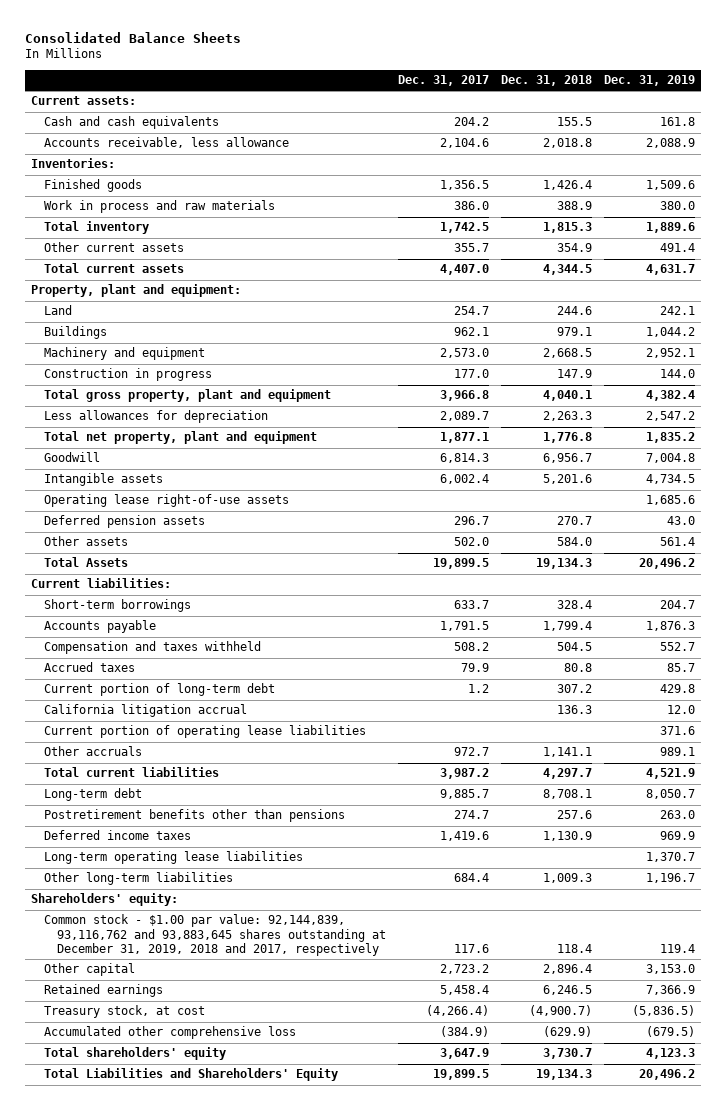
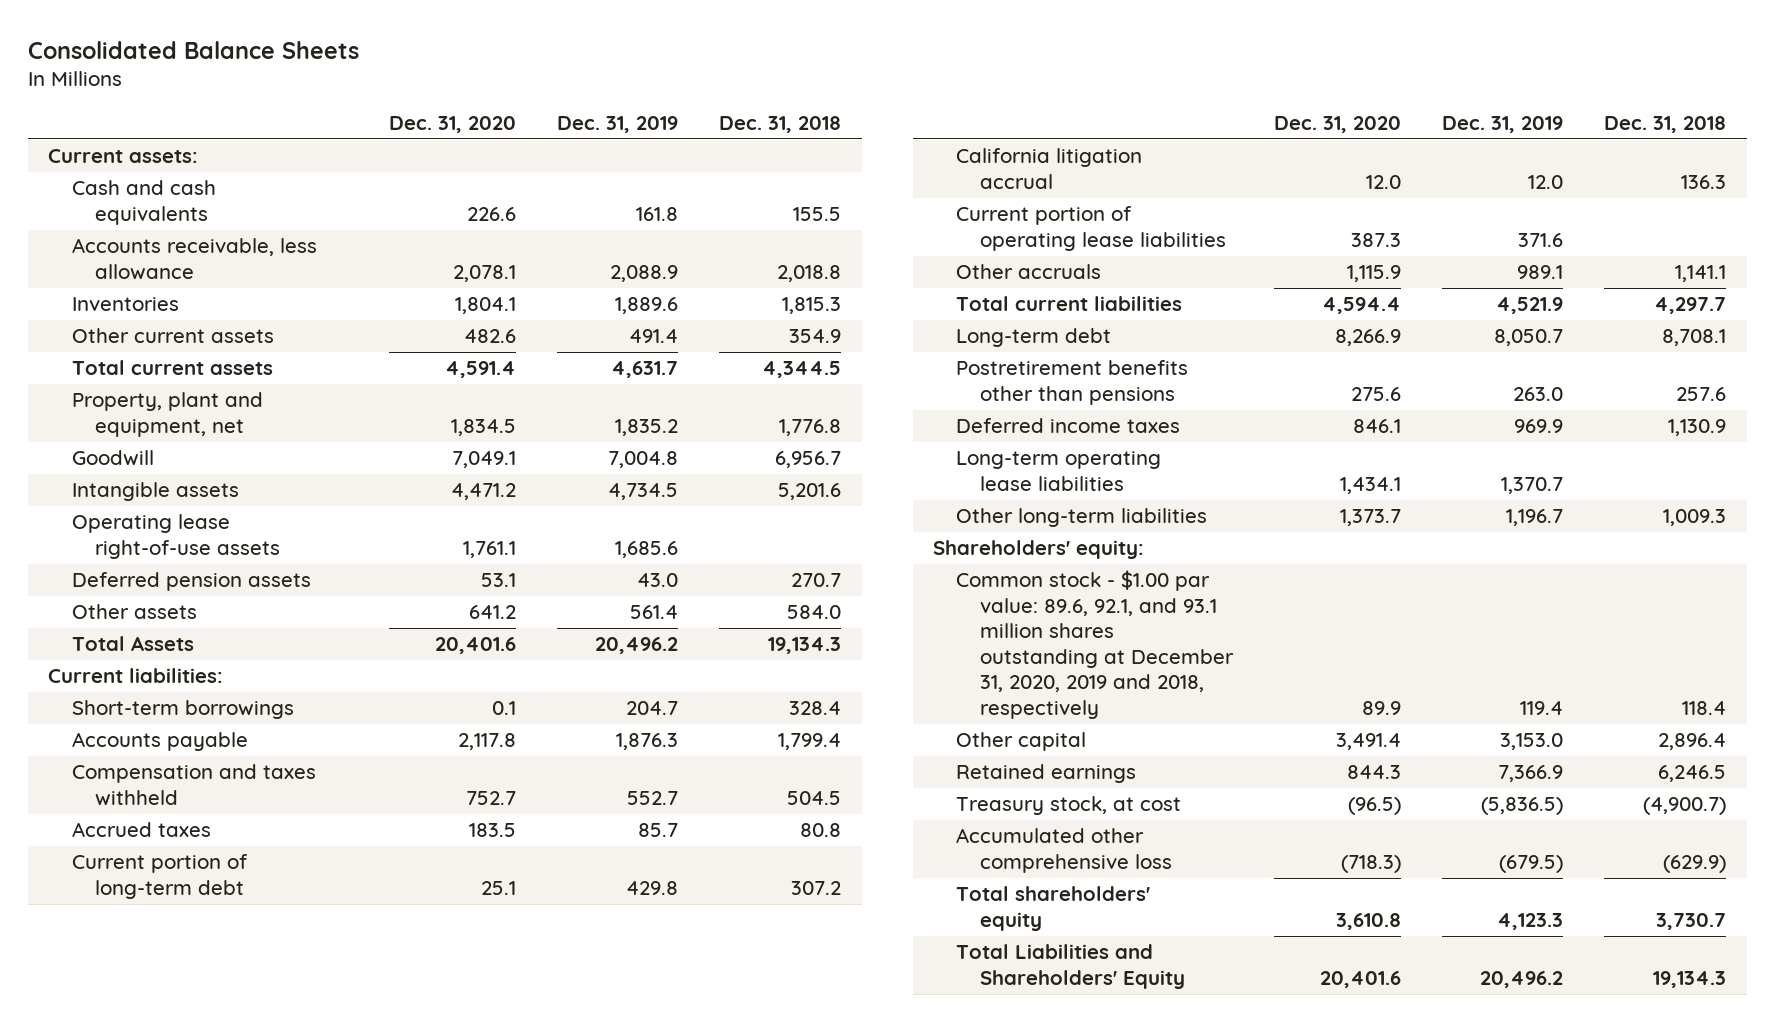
[398,75,490,87] Dec. 31, 2017 -> none
none -> [389,116,517,134] Dec. 31, 2020
[31,158,116,169] Inventories: -> none
[44,179,143,193] Finished goods -> none
[44,200,276,214] Work in process and raw materials -> none
[44,221,150,235] Total inventory -> [71,297,179,312] Inventories
[31,284,242,298] Property, plant and equipment: -> none
[44,305,73,316] Land -> none
[44,326,108,340] Buildings -> none
[44,347,206,361] Machinery and equipment -> none
[44,368,213,382] Construction in progress -> none
[44,389,332,403] Total gross property, plant and equipment -> none
[44,410,269,424] Less allowances for depreciation -> none
[44,431,318,445] Total net property, plant and equipment -> [71,392,263,437] Property, plant and equipment, net
[44,914,387,957] Common stock - $1.00 par value: 92,144,839, 93,116,762 and 93,883,645 shares outstanding at December 31, 2019, 2018 and 2017, respectively -> [956,570,1234,720] Common stock - $1.00 par value: 89.6, 92.1, and 93.1 million shares outstanding at December 31, 2020, 2019 and 2018, respectively

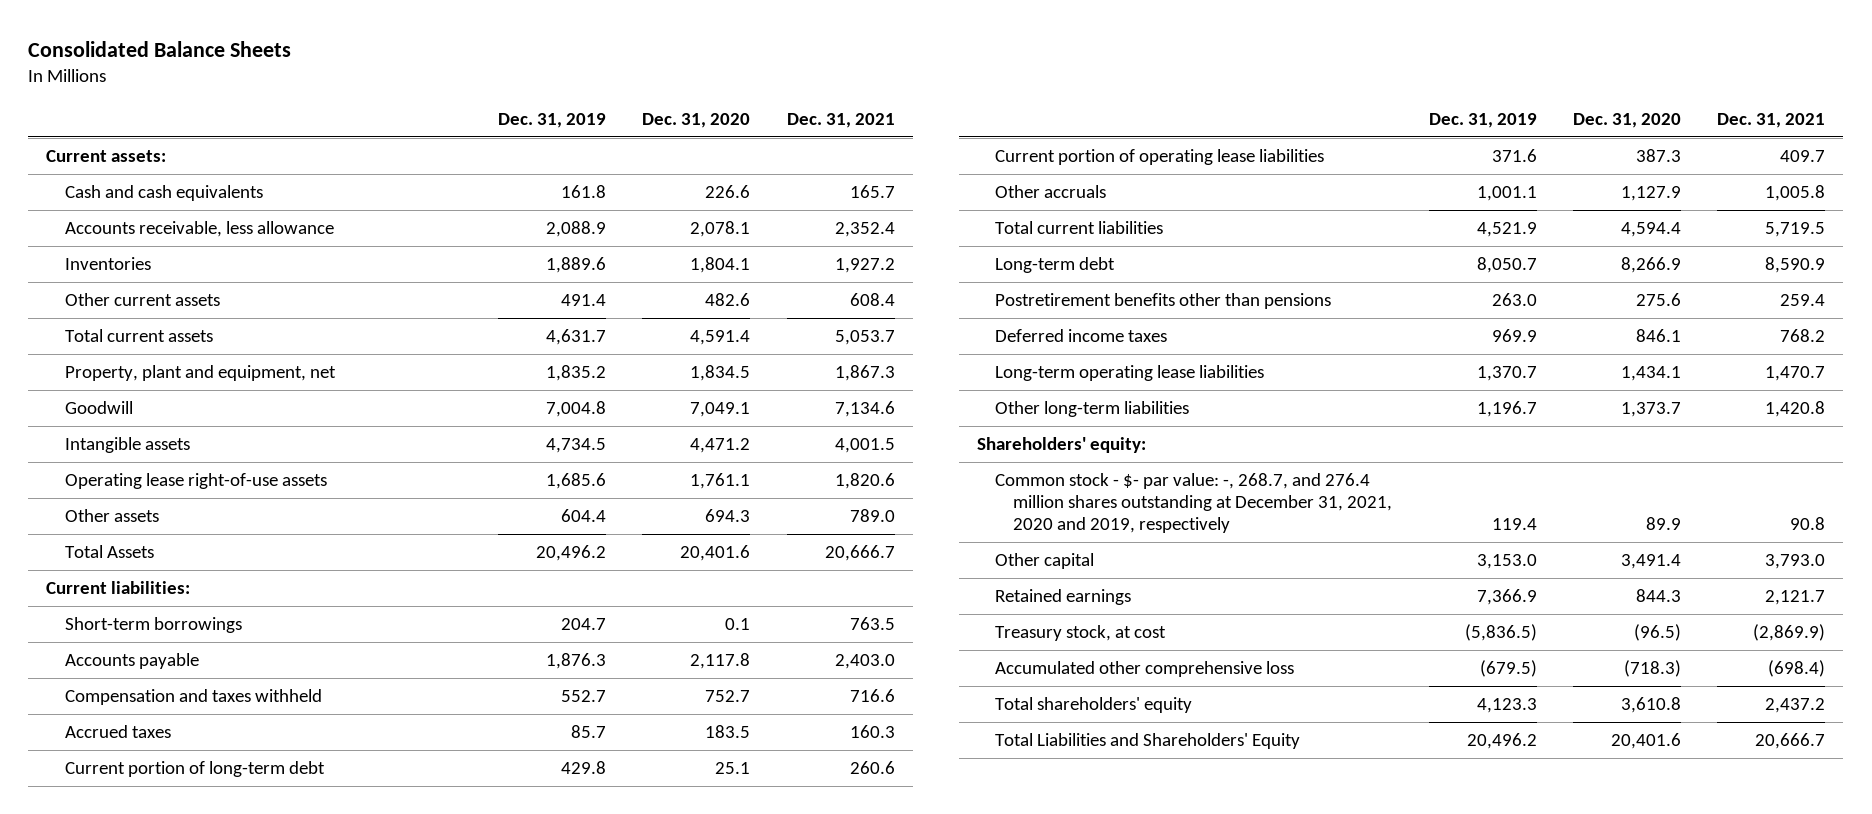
[719,116,842,134] Dec. 31, 2018 -> none
none -> [786,112,895,128] Dec. 31, 2021
[71,572,311,592] Deferred pension assets -> none
[469,605,517,620] 641.2 -> [705,509,751,523] 694.3
[630,605,679,620] 561.4 -> [560,509,606,523] 604.4
[956,148,1143,189] California litigation accrual -> none
[1346,265,1401,283] 1,115.9 -> [1620,186,1681,202] 1,127.9
[1517,265,1564,280] 989.1 -> [1476,186,1537,202] 1,001.1
[956,570,1234,720] Common stock - $1.00 par value: 89.6, 92.1, and 93.1 million shares outstanding at December 31, 2020, 2019 and 2018, respectively -> [995,473,1393,533] Common stock - $- par value: -, 268.7, and 276.4 million shares outstanding at December 31, 2021, 2020 and 2019, respectively

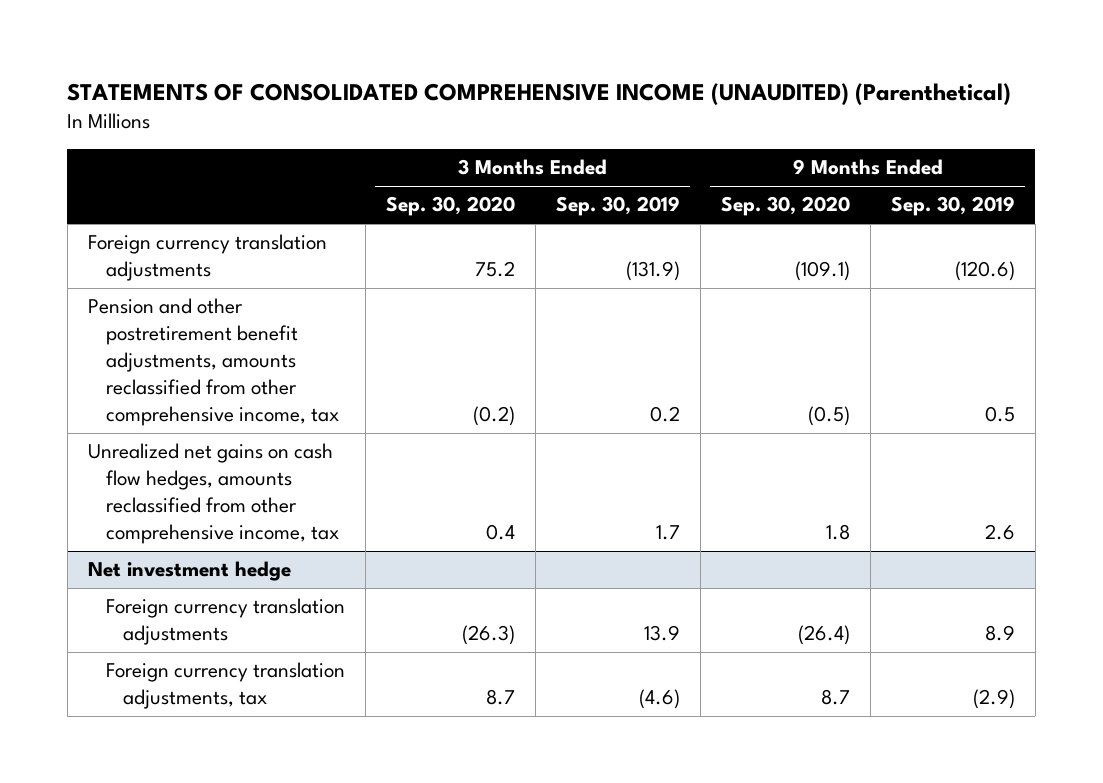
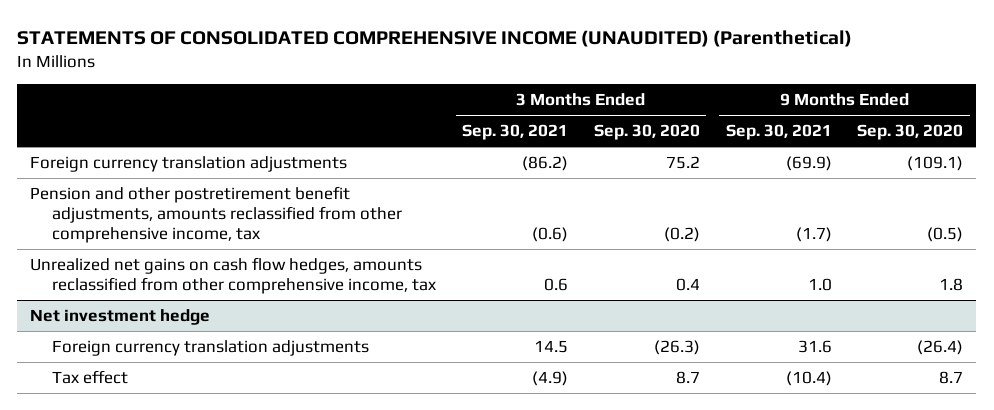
[555,196,680,217] Sep. 30, 2019 -> none
[890,196,1015,217] Sep. 30, 2019 -> none
none -> [462,124,569,141] Sep. 30, 2021
none -> [725,124,832,141] Sep. 30, 2021
[105,662,345,710] Foreign currency translation adjustments, tax -> [52,370,129,385] Tax effect

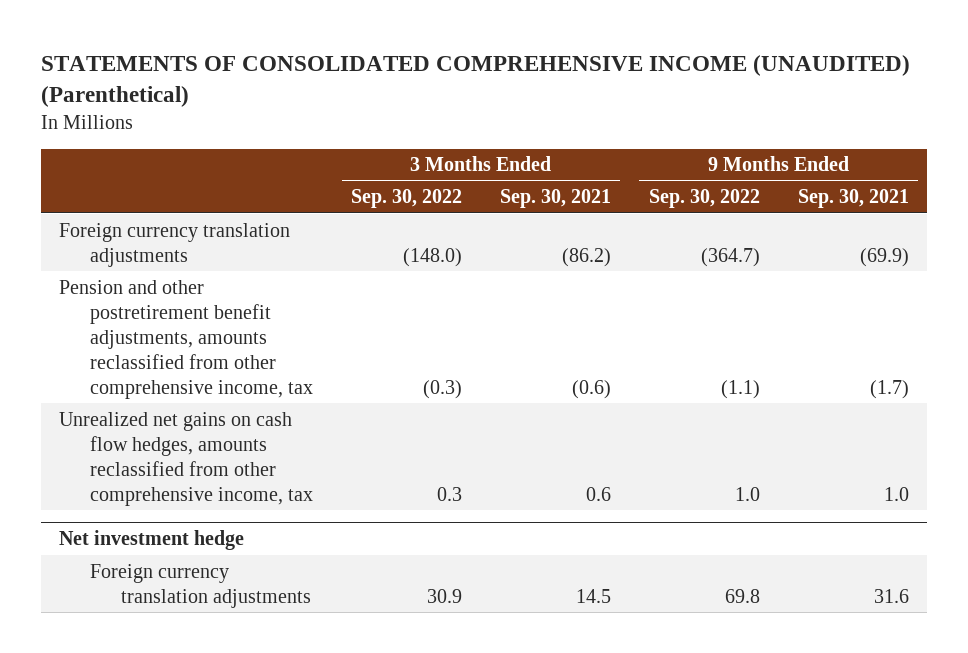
[593,124,700,141] Sep. 30, 2020 -> none
[857,124,964,141] Sep. 30, 2020 -> none
none -> [351,189,463,209] Sep. 30, 2022
none -> [648,189,760,209] Sep. 30, 2022
[52,370,129,385] Tax effect -> none

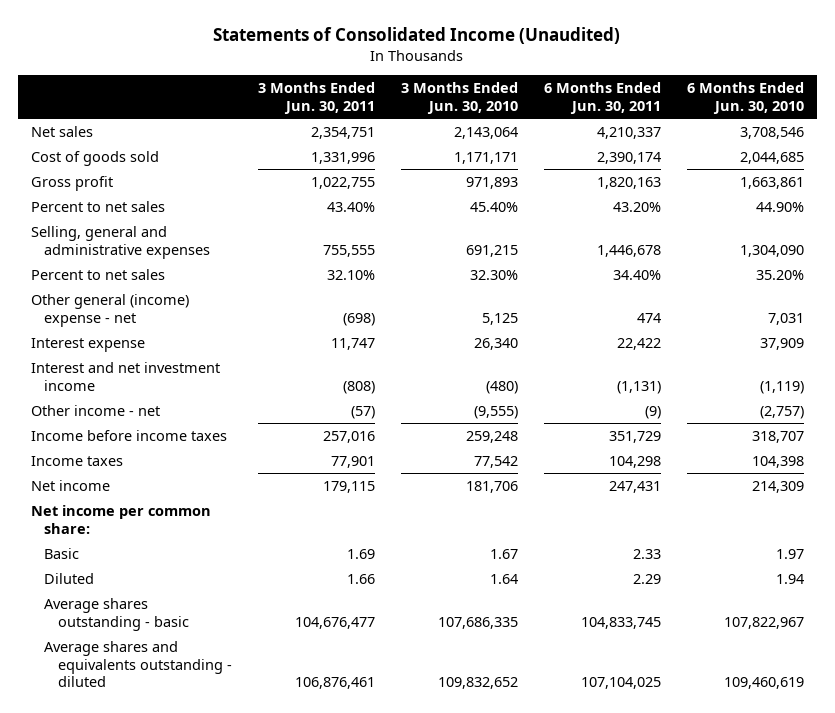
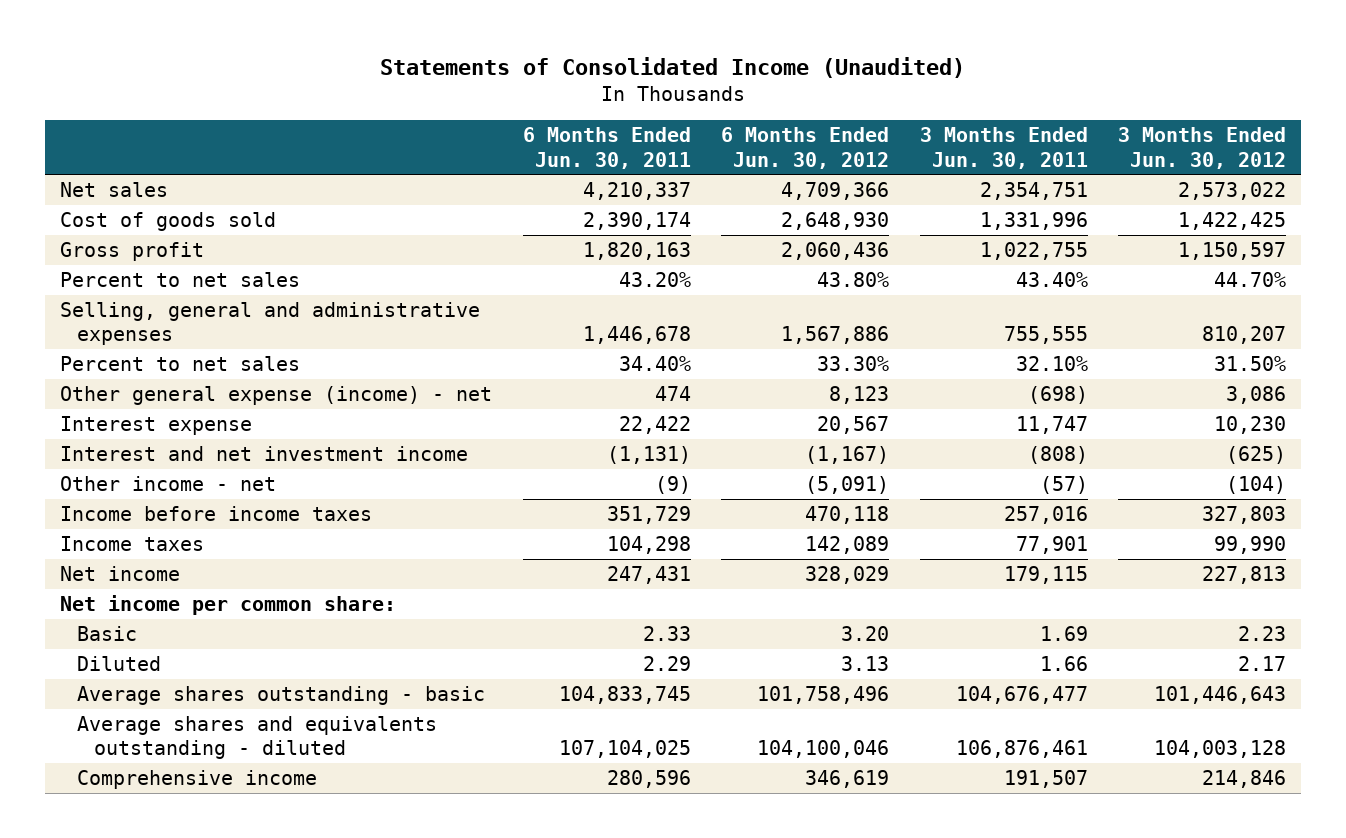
[400,82,518,114] 3 Months Ended Jun. 30, 2010 -> none
[686,82,804,114] 6 Months Ended Jun. 30, 2010 -> none
none -> [721,127,890,169] 6 Months Ended Jun. 30, 2012
none -> [1118,127,1287,169] 3 Months Ended Jun. 30, 2012
[31,293,190,327] Other general (income) expense - net -> [60,385,493,405] Other general expense (income) - net
none -> [77,769,318,789] Comprehensive income

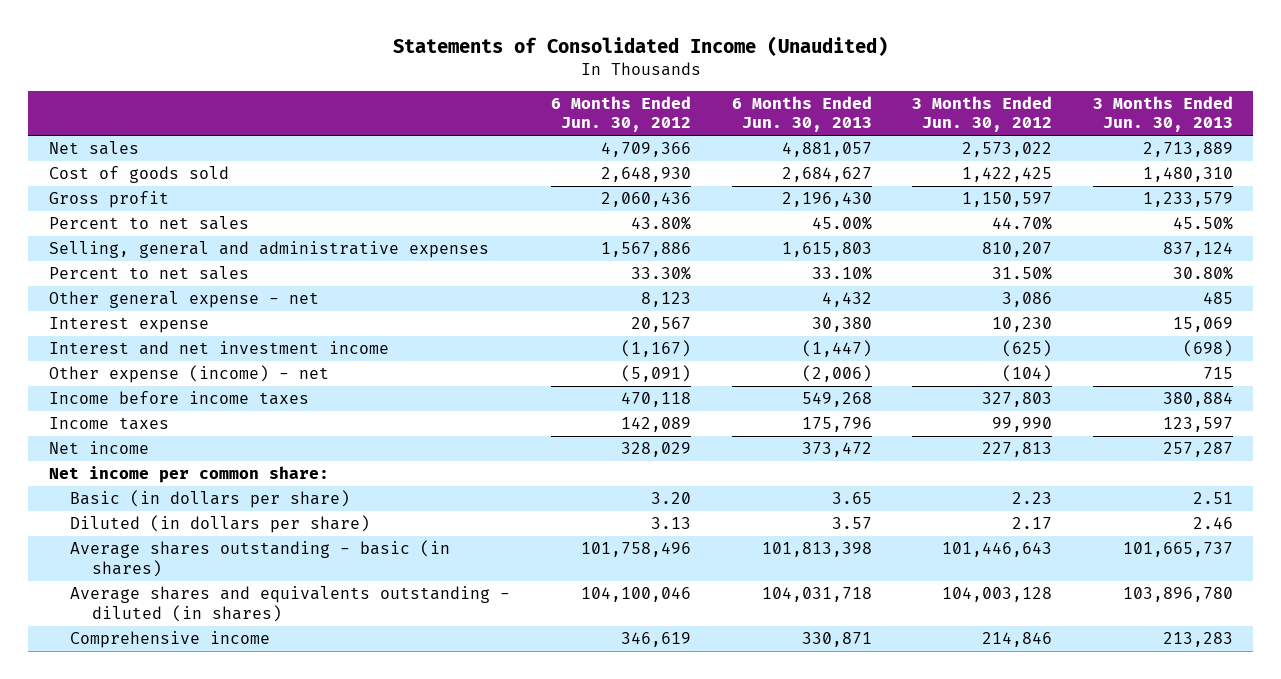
[522,127,691,169] 6 Months Ended Jun. 30, 2011 -> none
[919,127,1088,169] 3 Months Ended Jun. 30, 2011 -> none
none -> [731,95,872,133] 6 Months Ended Jun. 30, 2013
none -> [1092,95,1233,133] 3 Months Ended Jun. 30, 2013
[60,385,493,405] Other general expense (income) - net -> [48,291,319,309] Other general expense - net
[60,475,277,491] Other income - net -> [48,365,329,384] Other expense (income) - net
[77,625,138,641] Basic -> [70,490,351,509] Basic (in dollars per share)
[77,655,162,671] Diluted -> [70,515,371,534] Diluted (in dollars per share)
[77,685,486,705] Average shares outstanding - basic -> [70,540,451,577] Average shares outstanding - basic (in shares)
[77,715,438,760] Average shares and equivalents outstanding - diluted -> [70,586,511,622] Average shares and equivalents outstanding - diluted (in shares)

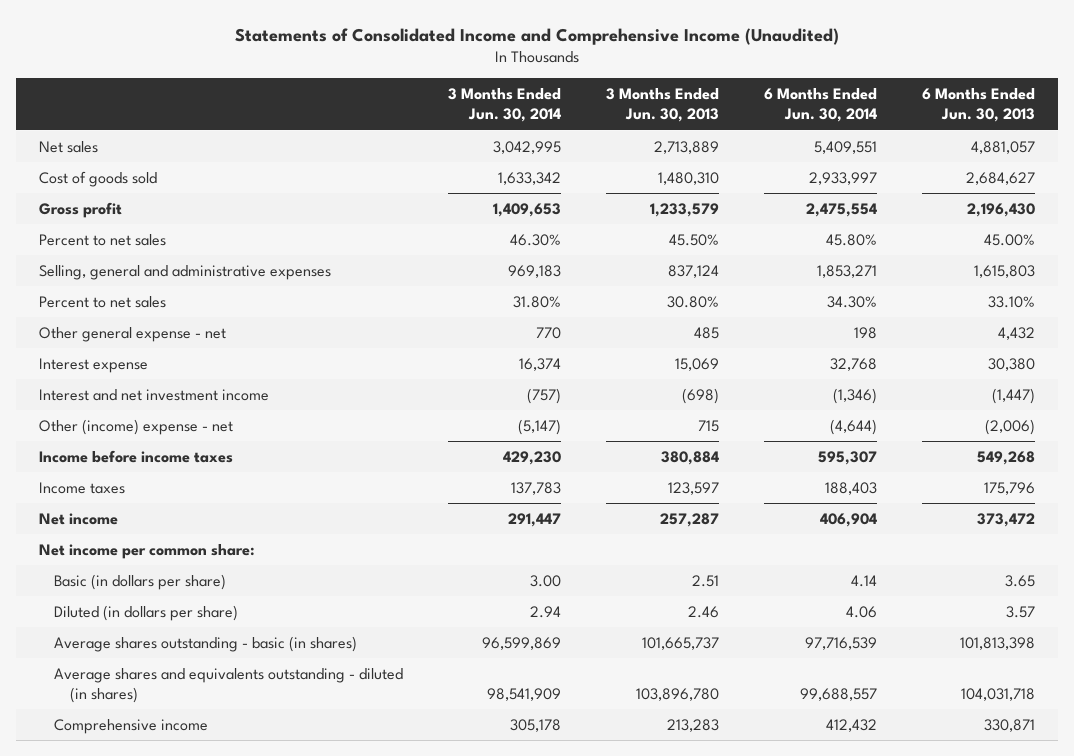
[392,36,888,57] Statements of Consolidated Income (Unaudited) -> [234,27,839,45] Statements of Consolidated Income and Comprehensive Income (Unaudited)
[551,95,692,133] 6 Months Ended Jun. 30, 2012 -> none
[912,95,1053,133] 3 Months Ended Jun. 30, 2012 -> none
none -> [448,87,562,123] 3 Months Ended Jun. 30, 2014
none -> [764,87,878,123] 6 Months Ended Jun. 30, 2014
[48,365,329,384] Other expense (income) - net -> [38,418,233,435] Other (income) expense - net

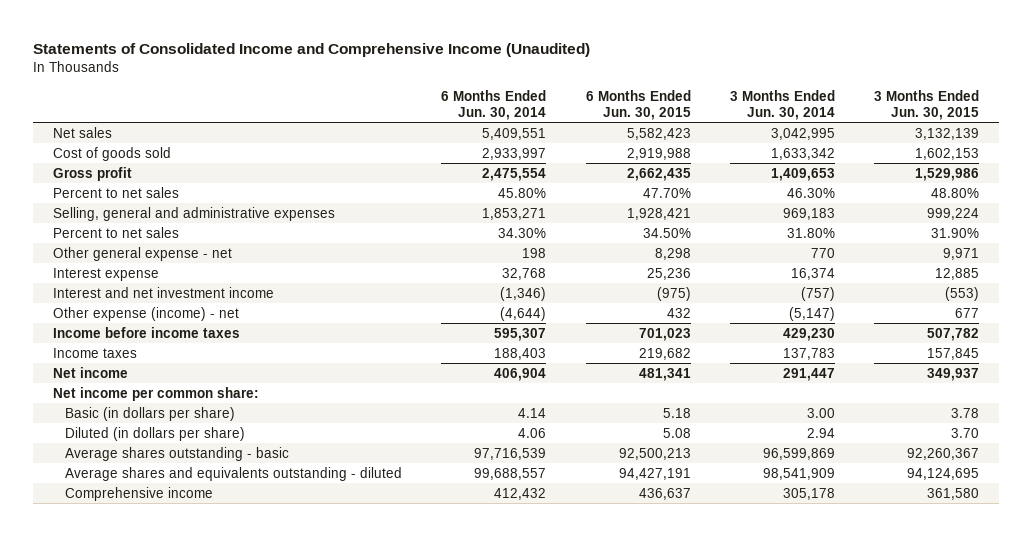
[606,87,720,123] 3 Months Ended Jun. 30, 2013 -> none
[922,87,1036,123] 6 Months Ended Jun. 30, 2013 -> none
none -> [585,89,691,120] 6 Months Ended Jun. 30, 2015
none -> [874,89,980,120] 3 Months Ended Jun. 30, 2015
[38,418,233,435] Other (income) expense - net -> [52,306,239,321] Other expense (income) - net
[54,635,358,652] Average shares outstanding - basic (in shares) -> [65,446,290,461] Average shares outstanding - basic
[54,667,404,703] Average shares and equivalents outstanding - diluted (in shares) -> [65,466,403,481] Average shares and equivalents outstanding - diluted

